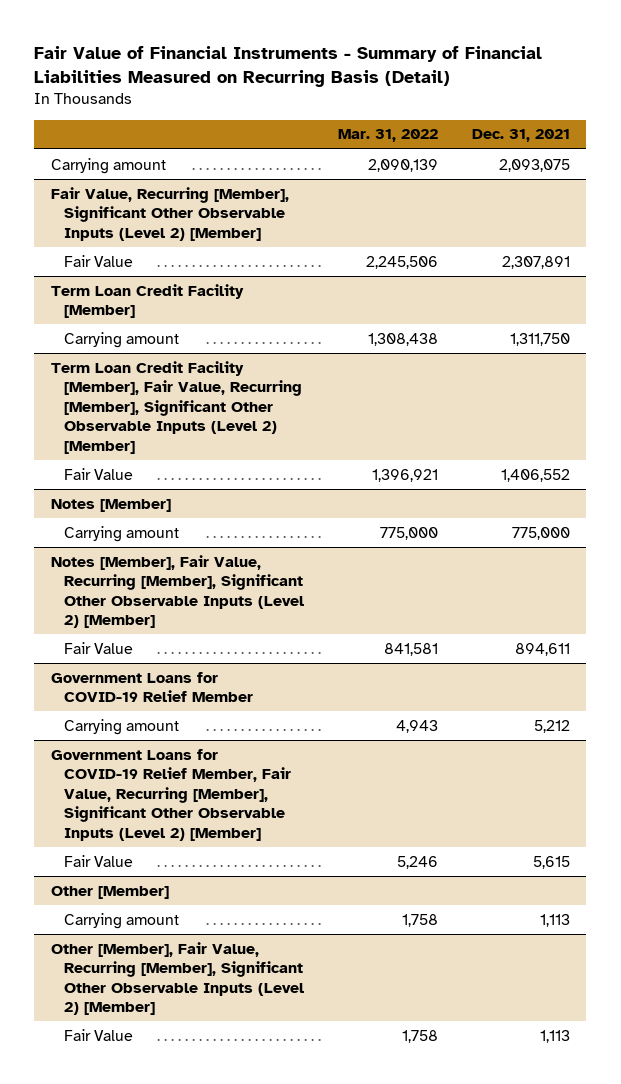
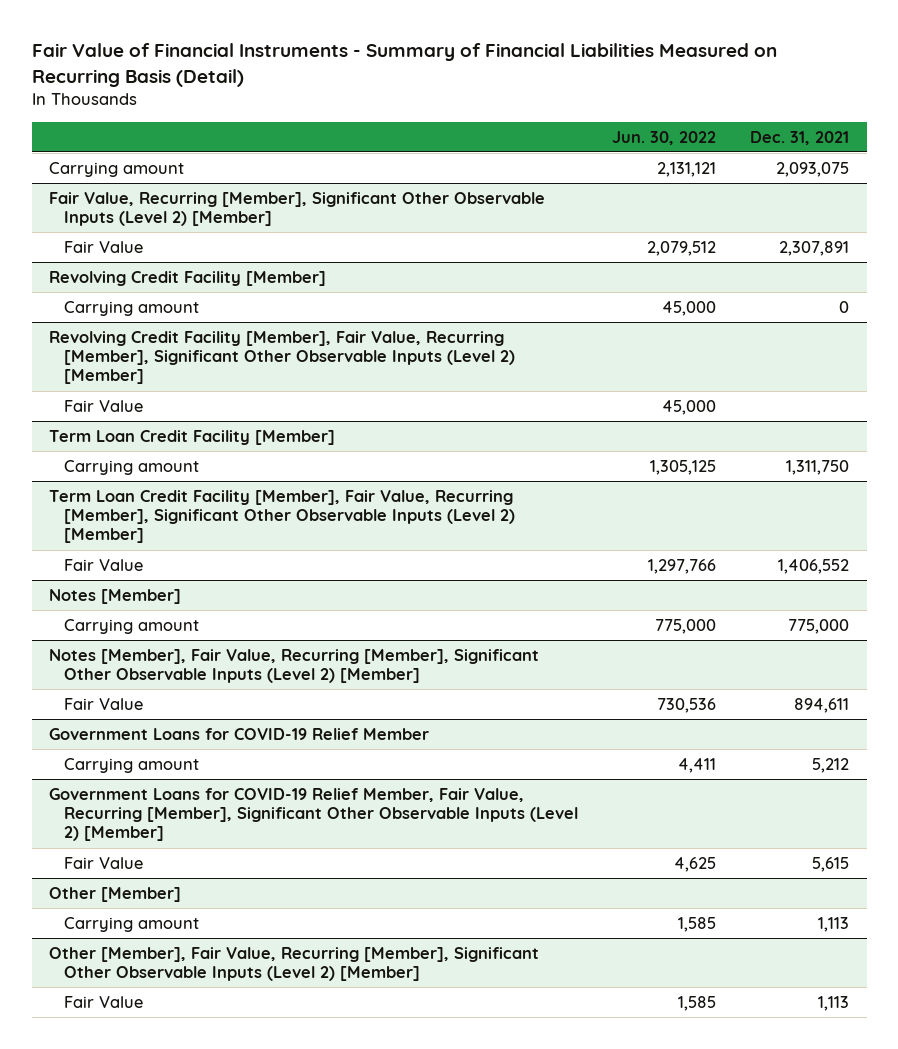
[337,129,438,143] Mar. 31, 2022 -> none
none -> [611,130,716,145] Jun. 30, 2022
none -> [48,270,326,286] Revolving Credit Facility [Member]
none -> [63,300,199,316] Carrying amount
none -> [48,330,515,385] Revolving Credit Facility [Member], Fair Value, Recurring [Member], Significant Other Observable Inputs (Level 2) [Member]
none -> [63,399,143,412] Fair Value

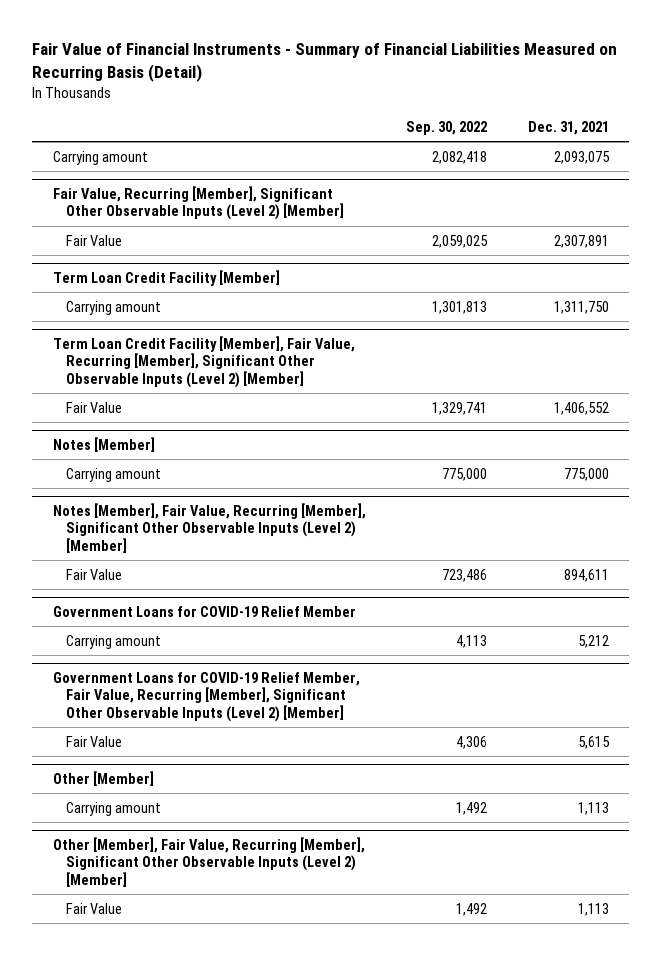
[611,130,716,145] Jun. 30, 2022 -> none
none -> [406,121,488,136] Sep. 30, 2022
[48,270,326,286] Revolving Credit Facility [Member] -> none
[63,300,199,316] Carrying amount -> none
[48,330,515,385] Revolving Credit Facility [Member], Fair Value, Recurring [Member], Significant Other Observable Inputs (Level 2) [Member] -> none
[63,399,143,412] Fair Value -> none

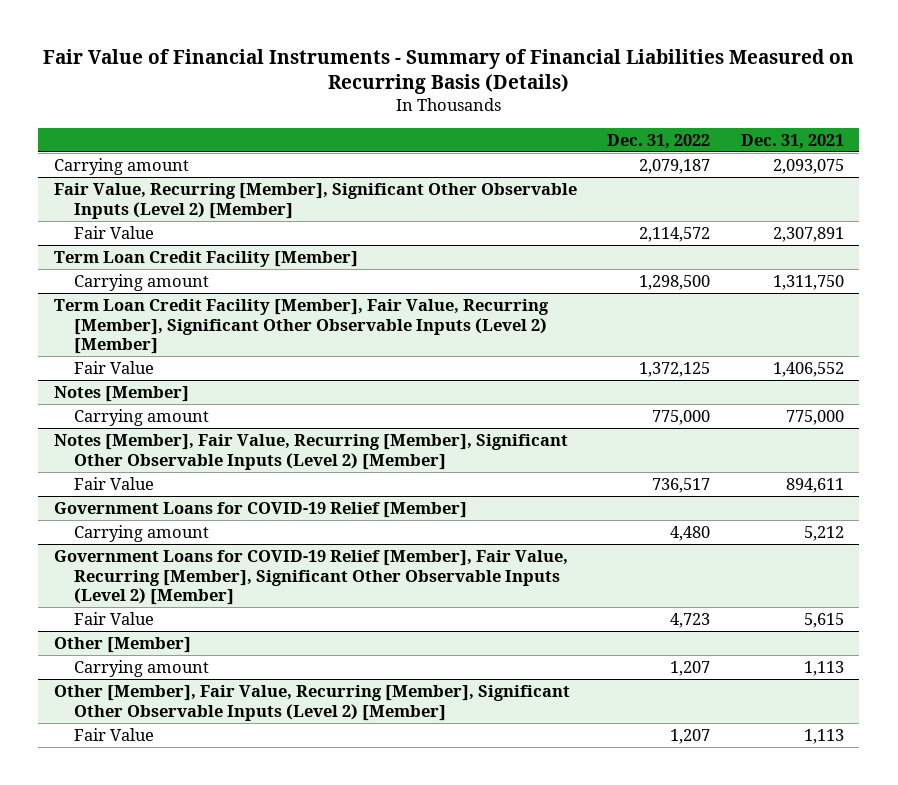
[32,43,618,83] Fair Value of Financial Instruments - Summary of Financial Liabilities Measured on Recurring Basis (Detail) -> [42,48,854,95] Fair Value of Financial Instruments - Summary of Financial Liabilities Measured on Recurring Basis (Details)
[406,121,488,136] Sep. 30, 2022 -> none
none -> [607,133,711,149] Dec. 31, 2022
[52,606,356,618] Government Loans for COVID-19 Relief Member -> [53,501,467,518] Government Loans for COVID-19 Relief [Member]
[52,672,360,722] Government Loans for COVID-19 Relief Member, Fair Value, Recurring [Member], Significant Other Observable Inputs (Level 2) [Member] -> [53,549,568,606] Government Loans for COVID-19 Relief [Member], Fair Value, Recurring [Member], Significant Other Observable Inputs (Level 2) [Member]

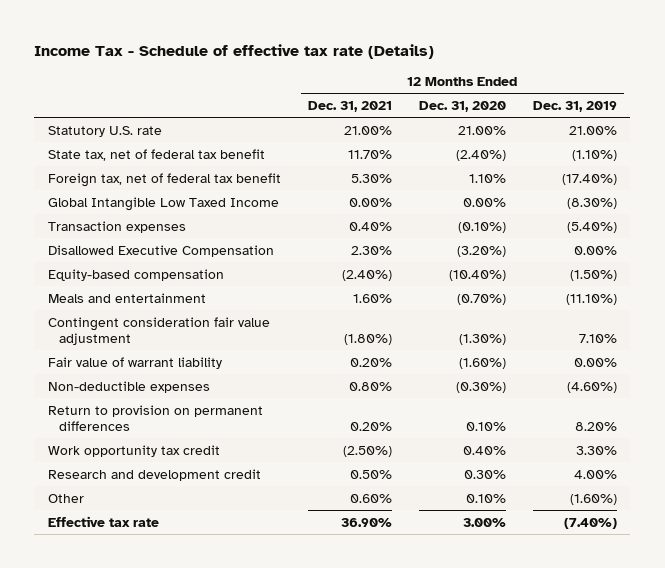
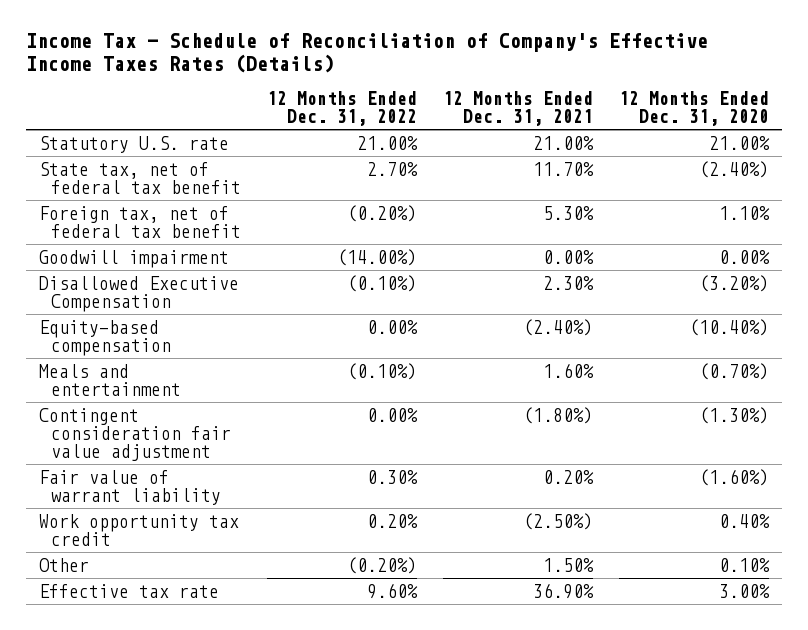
[34,43,435,59] Income Tax - Schedule of effective tax rate (Details) -> [26,33,709,73] Income Tax - Schedule of Reconciliation of Company's Effective Income Taxes Rates (Details)
[532,100,617,112] Dec. 31, 2019 -> none
none -> [267,90,418,126] 12 Months Ended Dec. 31, 2022
[47,196,279,211] Global Intangible Low Taxed Income -> none
[47,220,186,233] Transaction expenses -> none
none -> [39,249,230,268] Goodwill impairment
[47,380,210,393] Non-deductible expenses -> none
[47,404,263,431] Return to provision on permanent differences -> none
[47,468,261,481] Research and development credit -> none
[349,493,392,503] 0.60% -> [542,557,594,572] 1.50%

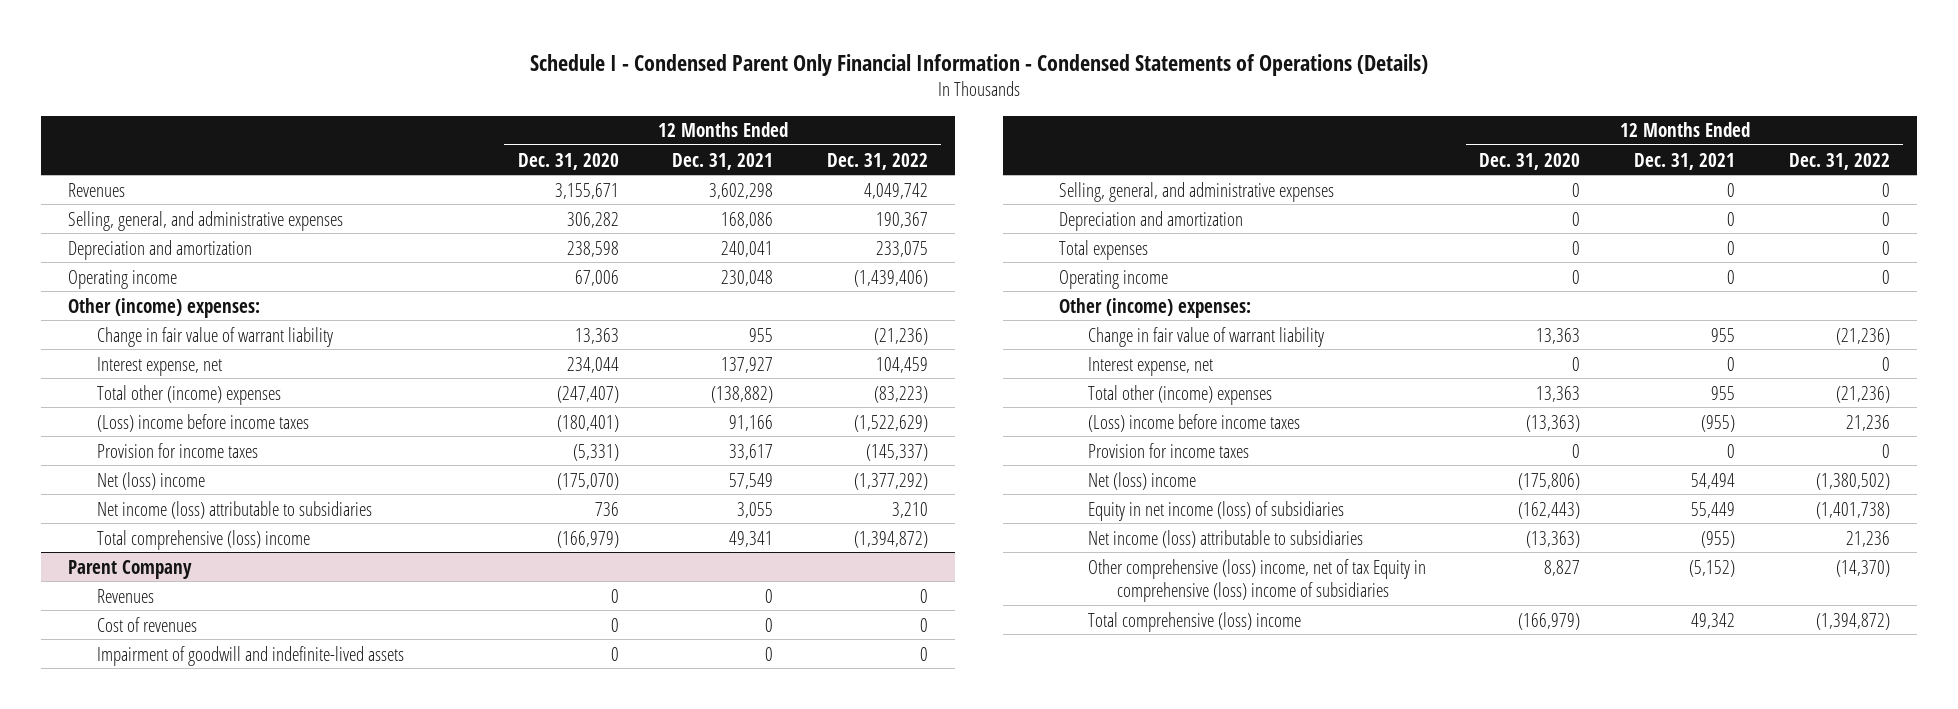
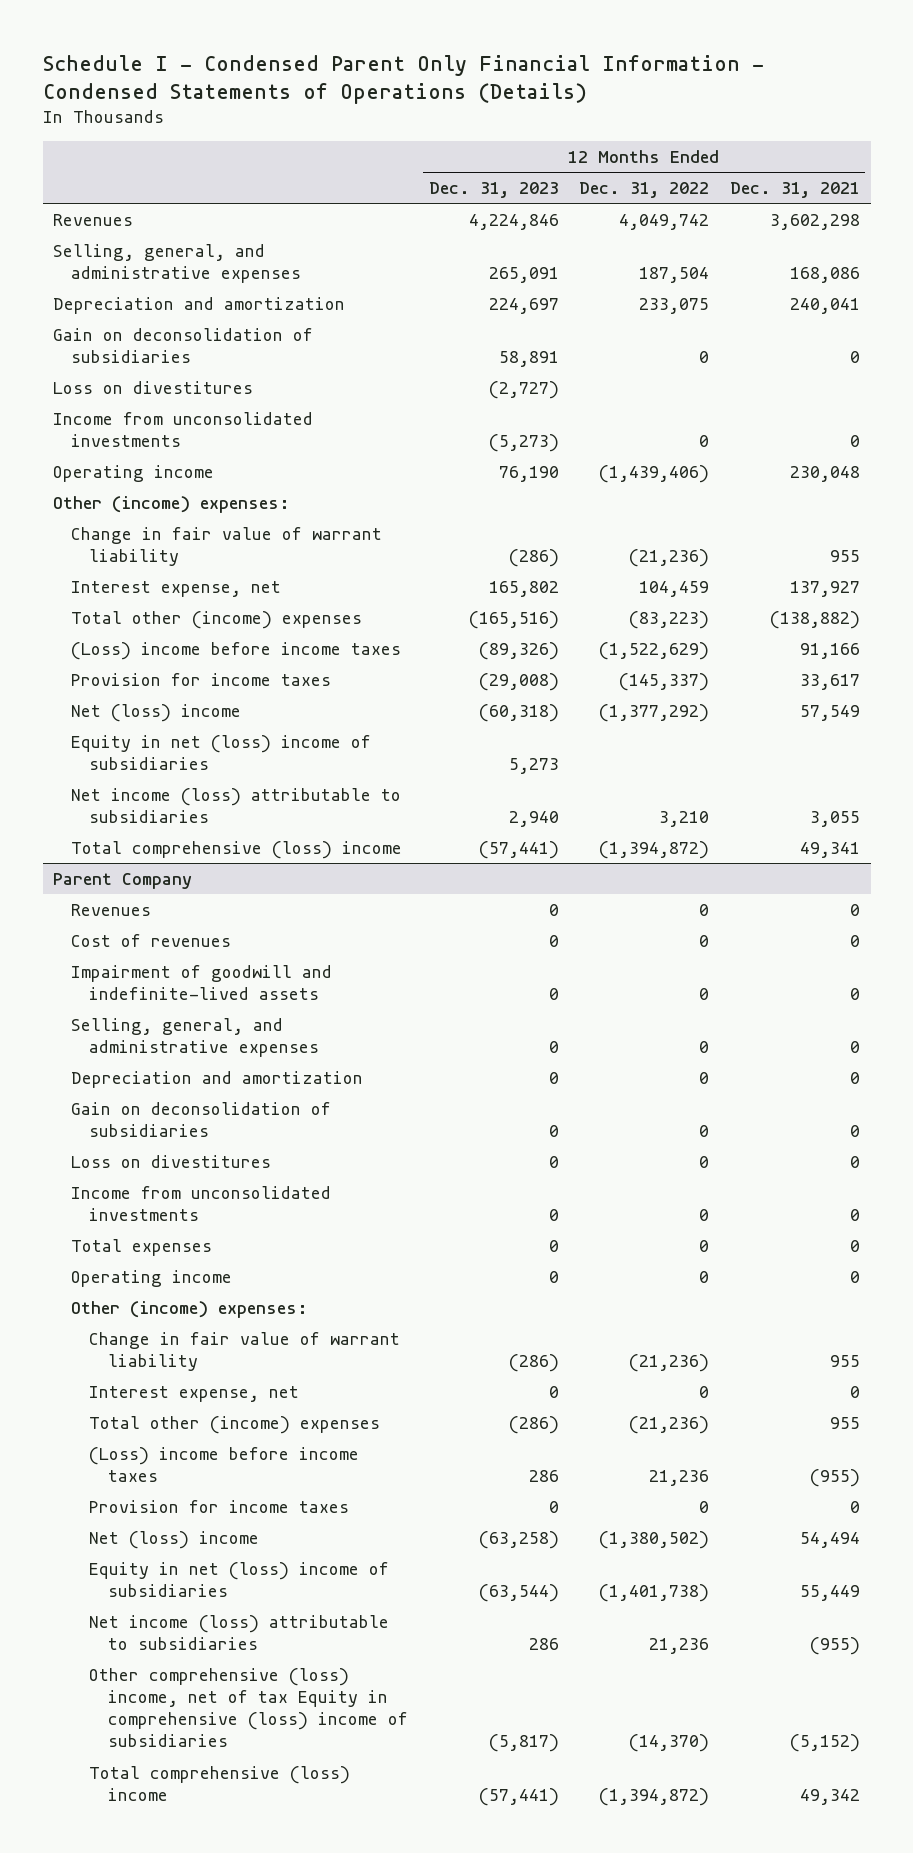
[517,152,619,170] Dec. 31, 2020 -> none
none -> [428,182,559,199] Dec. 31, 2023
[876,211,929,228] 190,367 -> [639,266,710,283] 187,504
none -> [52,327,313,363] Gain on deconsolidation of subsidiaries
none -> [52,380,253,394] Loss on divestitures
none -> [52,411,313,447] Income from unconsolidated investments
none -> [71,734,372,770] Equity in net (loss) income of subsidiaries
none -> [71,1101,332,1137] Gain on deconsolidation of subsidiaries
none -> [71,1154,272,1168] Loss on divestitures
none -> [71,1185,332,1221] Income from unconsolidated investments
[1087,500,1344,521] Equity in net income (loss) of subsidiaries -> [89,1561,390,1597] Equity in net (loss) income of subsidiaries

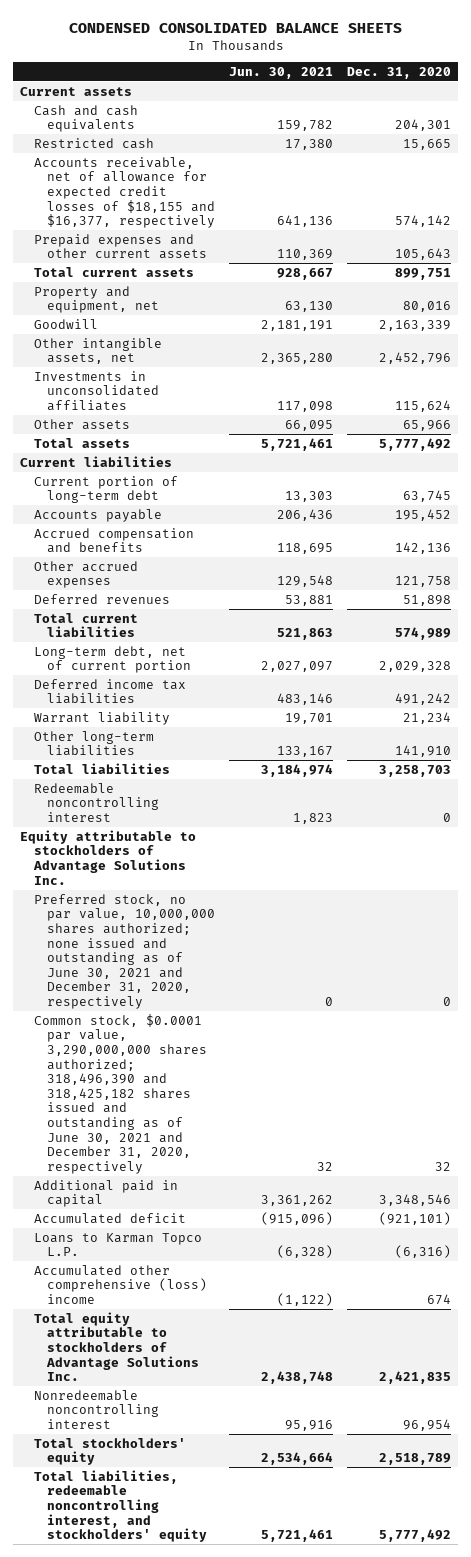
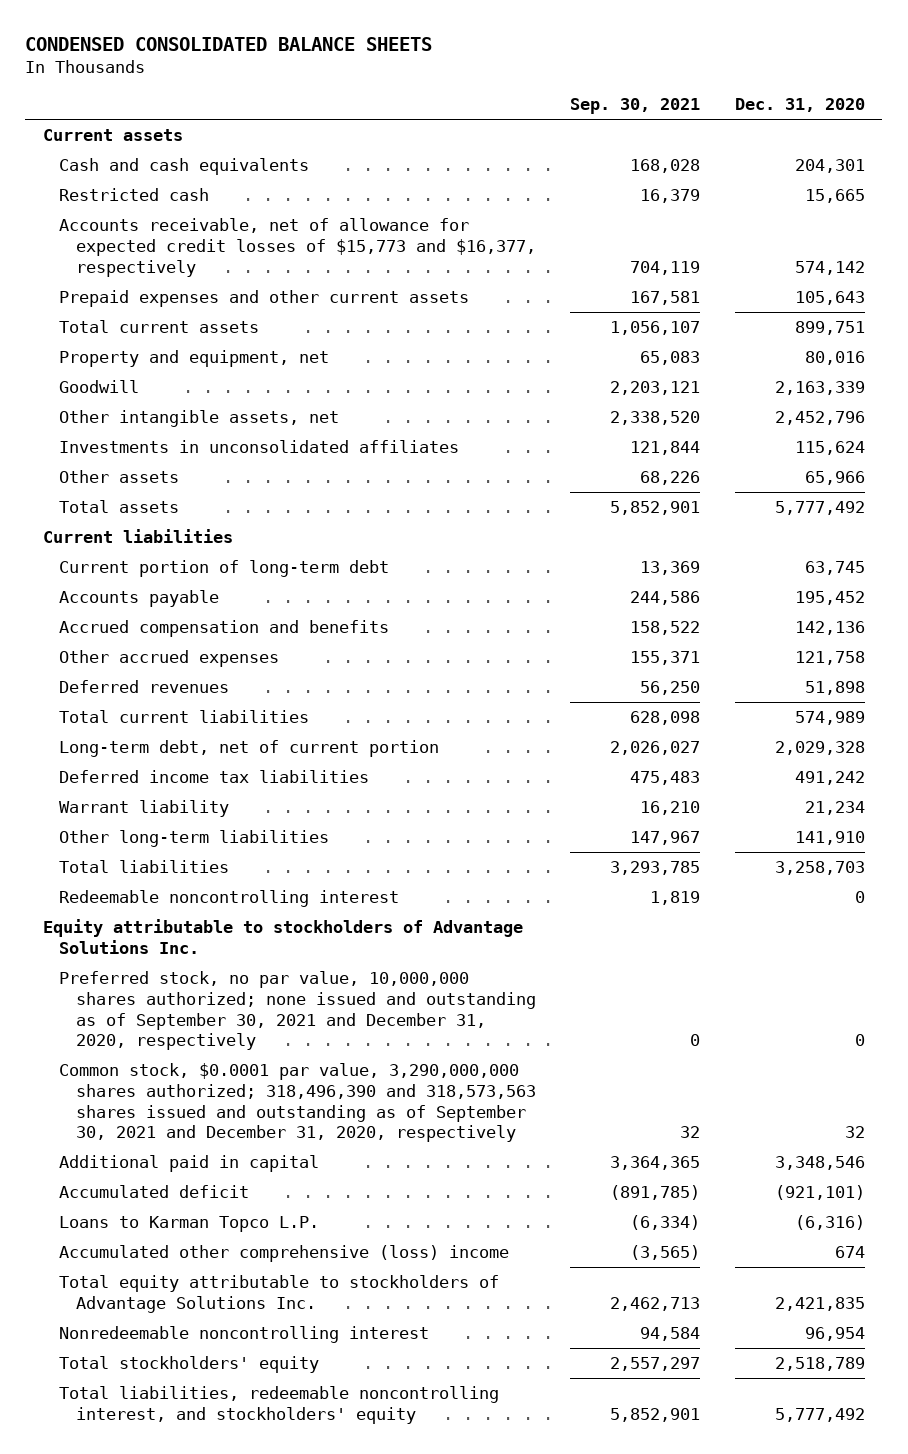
[229,66,334,79] Jun. 30, 2021 -> none
none -> [570,98,701,115] Sep. 30, 2021
[33,156,216,229] Accounts receivable, net of allowance for expected credit losses of $18,155 and $16,377, respectively -> [59,217,536,277] Accounts receivable, net of allowance for expected credit losses of $15,773 and $16,377, respectively
[33,893,216,1010] Preferred stock, no par value, 10,000,000 shares authorized; none issued and outstanding as of June 30, 2021 and December 31, 2020, respectively -> [59,970,536,1051] Preferred stock, no par value, 10,000,000 shares authorized; none issued and outstanding as of September 30, 2021 and December 31, 2020, respectively
[33,1013,208,1174] Common stock, $0.0001 par value, 3,290,000,000 shares authorized; 318,496,390 and 318,425,182 shares issued and outstanding as of June 30, 2021 and December 31, 2020, respectively -> [59,1062,536,1143] Common stock, $0.0001 par value, 3,290,000,000 shares authorized; 318,496,390 and 318,573,563 shares issued and outstanding as of September 30, 2021 and December 31, 2020, respectively

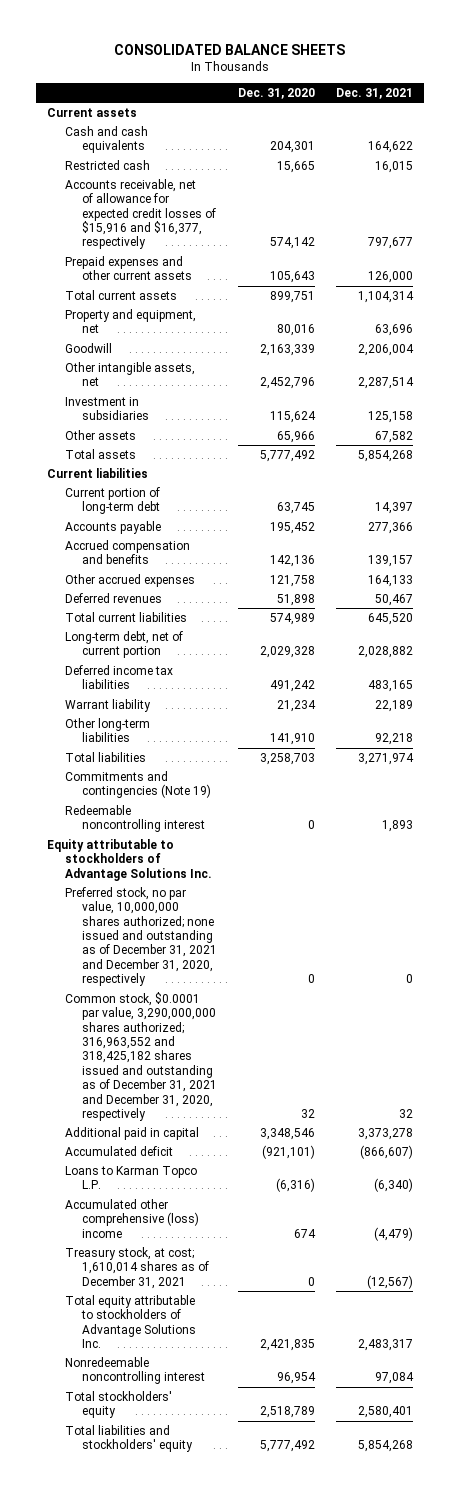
[25,36,433,51] CONDENSED CONSOLIDATED BALANCE SHEETS -> [114,43,346,55] CONSOLIDATED BALANCE SHEETS
[570,98,701,115] Sep. 30, 2021 -> none
none -> [336,88,414,100] Dec. 31, 2021
[59,217,536,277] Accounts receivable, net of allowance for expected credit losses of $15,773 and $16,377, respectively -> [64,178,217,250] Accounts receivable, net of allowance for expected credit losses of $15,916 and $16,377, respectively
[59,439,460,453] Investments in unconsolidated affiliates -> [64,396,150,421] Investment in subsidiaries
none -> [64,770,212,799] Commitments and contingencies (Note 19)
[59,970,536,1051] Preferred stock, no par value, 10,000,000 shares authorized; none issued and outstanding as of September 30, 2021 and December 31, 2020, respectively -> [64,886,218,987] Preferred stock, no par value, 10,000,000 shares authorized; none issued and outstanding as of December 31, 2021 and December 31, 2020, respectively
[59,1062,536,1143] Common stock, $0.0001 par value, 3,290,000,000 shares authorized; 318,496,390 and 318,573,563 shares issued and outstanding as of September 30, 2021 and December 31, 2020, respectively -> [64,991,218,1122] Common stock, $0.0001 par value, 3,290,000,000 shares authorized; 316,963,552 and 318,425,182 shares issued and outstanding as of December 31, 2021 and December 31, 2020, respectively
none -> [64,1246,210,1289] Treasury stock, at cost; 1,610,014 shares as of December 31, 2021
[59,1385,500,1424] Total liabilities, redeemable noncontrolling interest, and stockholders' equity -> [64,1424,194,1453] Total liabilities and stockholders' equity

